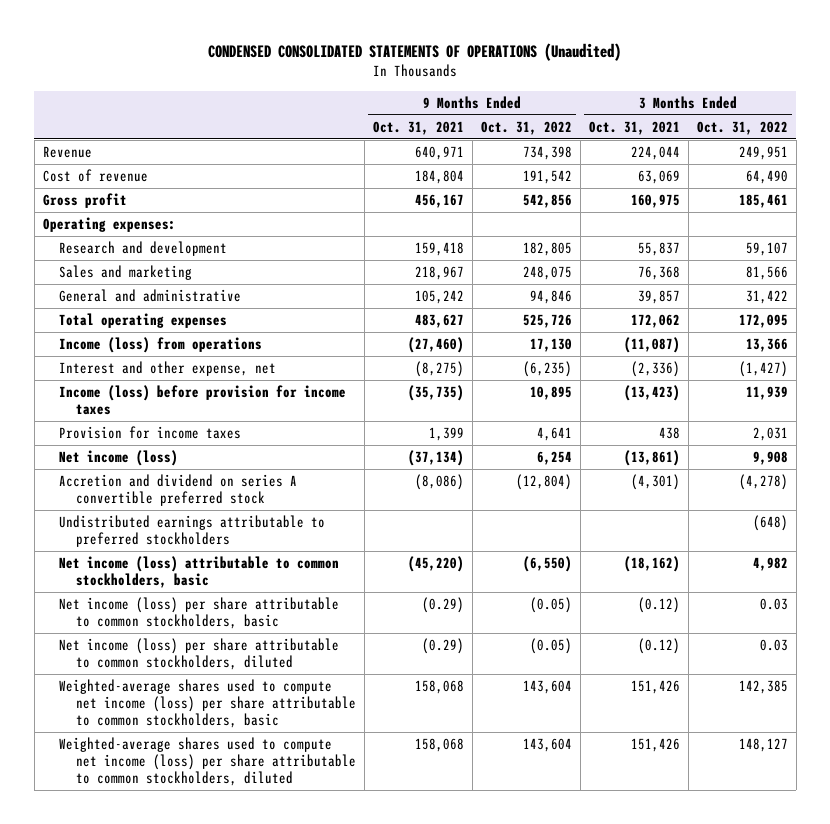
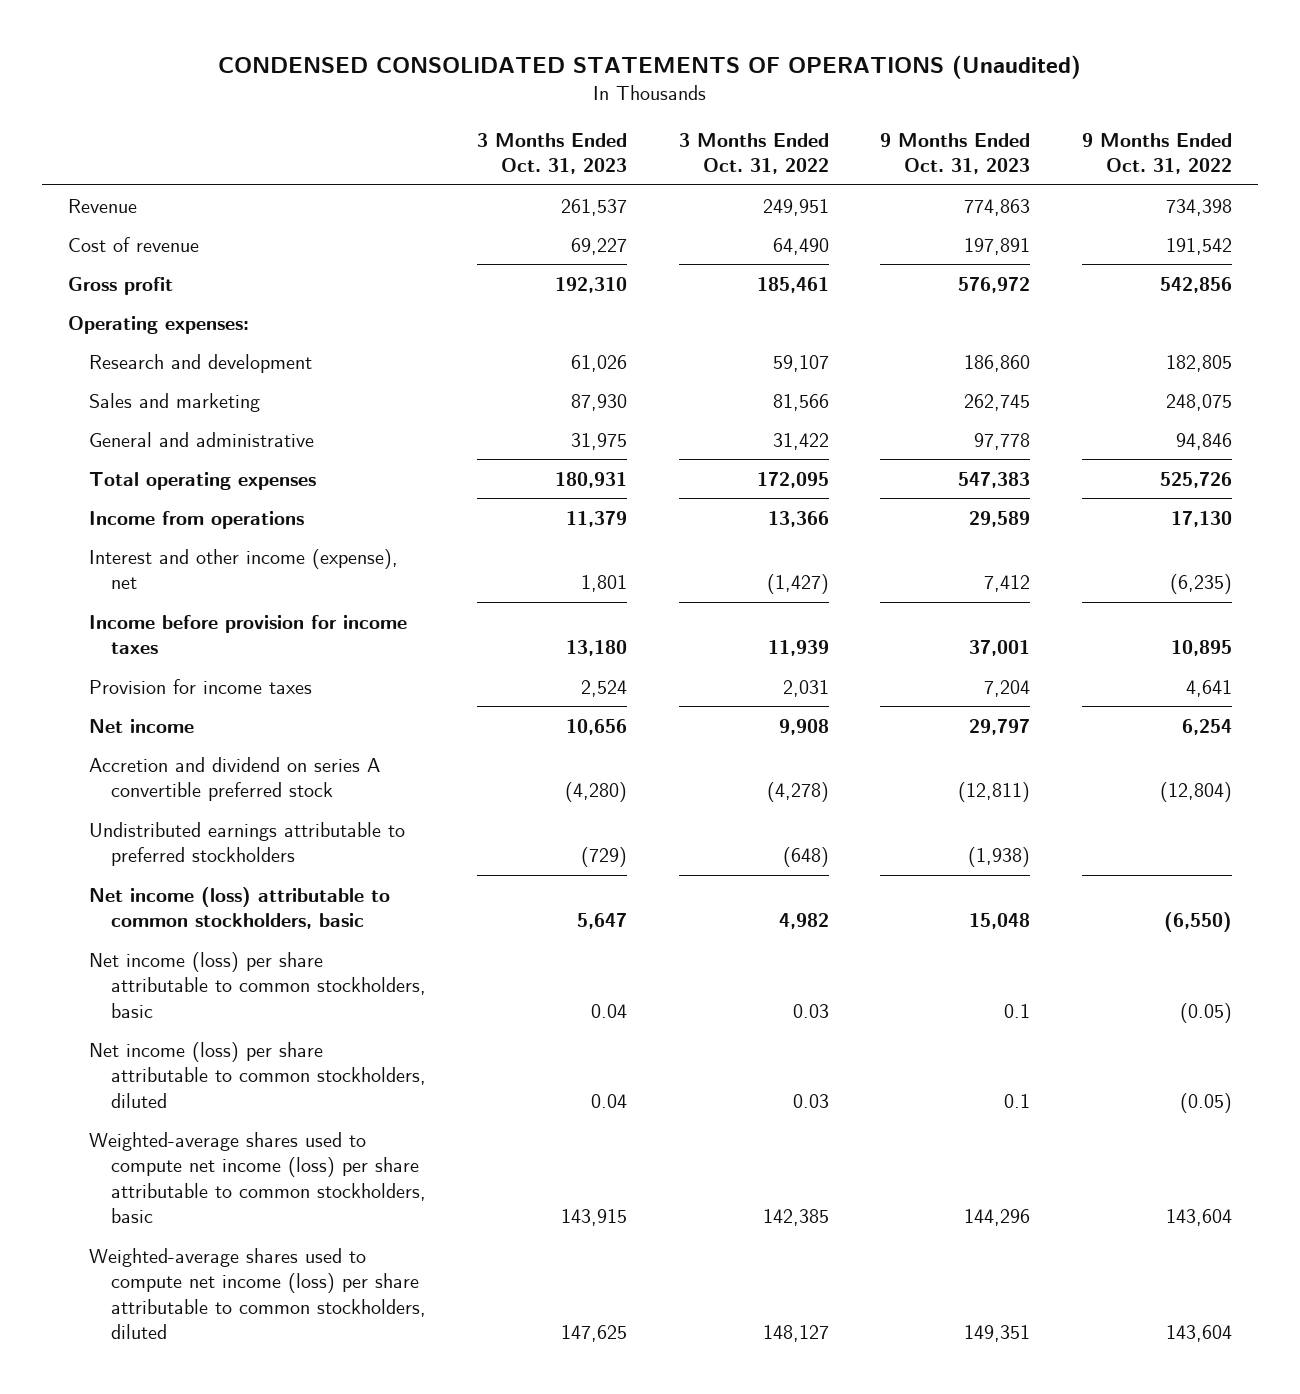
[372,120,464,135] Oct. 31, 2021 -> none
[588,120,680,135] Oct. 31, 2021 -> none
none -> [477,132,628,175] 3 Months Ended Oct. 31, 2023
none -> [880,132,1031,175] 9 Months Ended Oct. 31, 2023
[59,337,263,354] Income (loss) from operations -> [89,510,305,529] Income from operations
[59,361,277,377] Interest and other expense, net -> [89,548,399,590] Interest and other income (expense), net
[59,385,347,416] Income (loss) before provision for income taxes -> [89,614,408,655] Income before provision for income taxes
[59,450,179,467] Net income (loss) -> [89,718,195,733] Net income

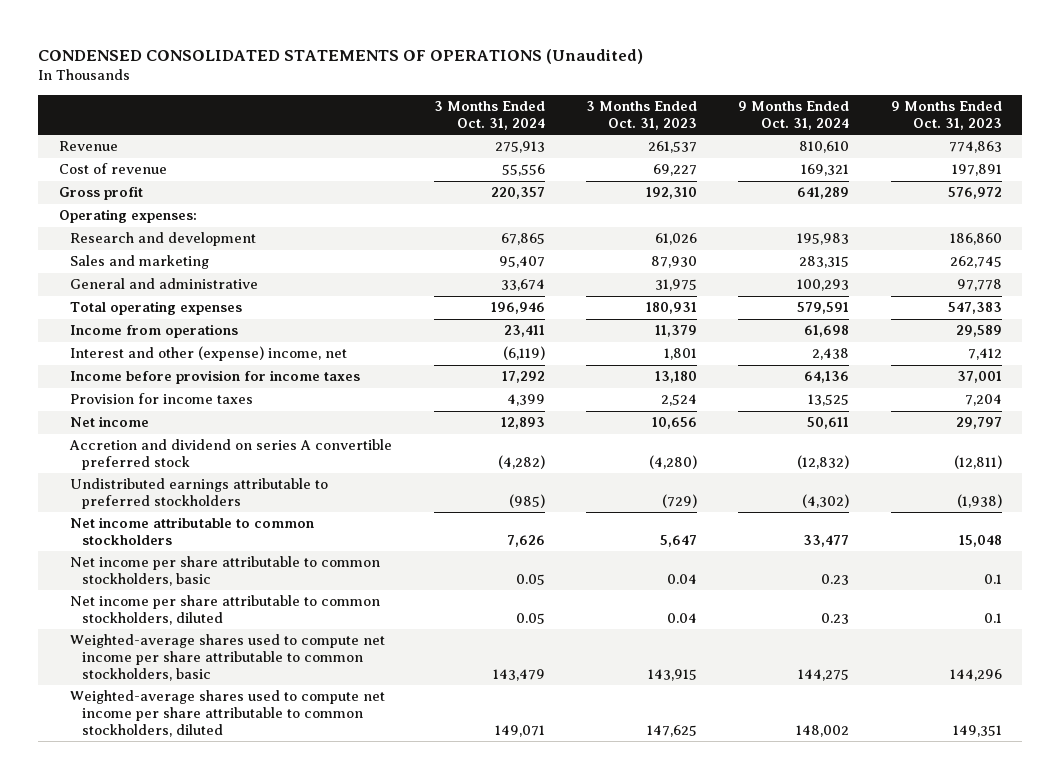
[678,132,829,175] 3 Months Ended Oct. 31, 2022 -> none
[1081,132,1232,175] 9 Months Ended Oct. 31, 2022 -> none
none -> [433,101,545,131] 3 Months Ended Oct. 31, 2024
none -> [738,101,850,131] 9 Months Ended Oct. 31, 2024
[89,548,399,590] Interest and other income (expense), net -> [70,346,348,362] Interest and other (expense) income, net
[89,886,391,930] Net income (loss) attributable to common stockholders, basic -> [70,517,315,546] Net income attributable to common stockholders
[89,951,427,1018] Net income (loss) per share attributable to common stockholders, basic -> [70,556,381,587] Net income per share attributable to common stockholders, basic
[89,1041,427,1108] Net income (loss) per share attributable to common stockholders, diluted -> [70,595,381,626] Net income per share attributable to common stockholders, diluted
[89,1131,427,1224] Weighted-average shares used to compute net income (loss) per share attributable to common stockholders, basic -> [70,634,386,682] Weighted-average shares used to compute net income per share attributable to common stockholders, basic
[89,1247,427,1340] Weighted-average shares used to compute net income (loss) per share attributable to common stockholders, diluted -> [70,690,386,738] Weighted-average shares used to compute net income per share attributable to common stockholders, diluted

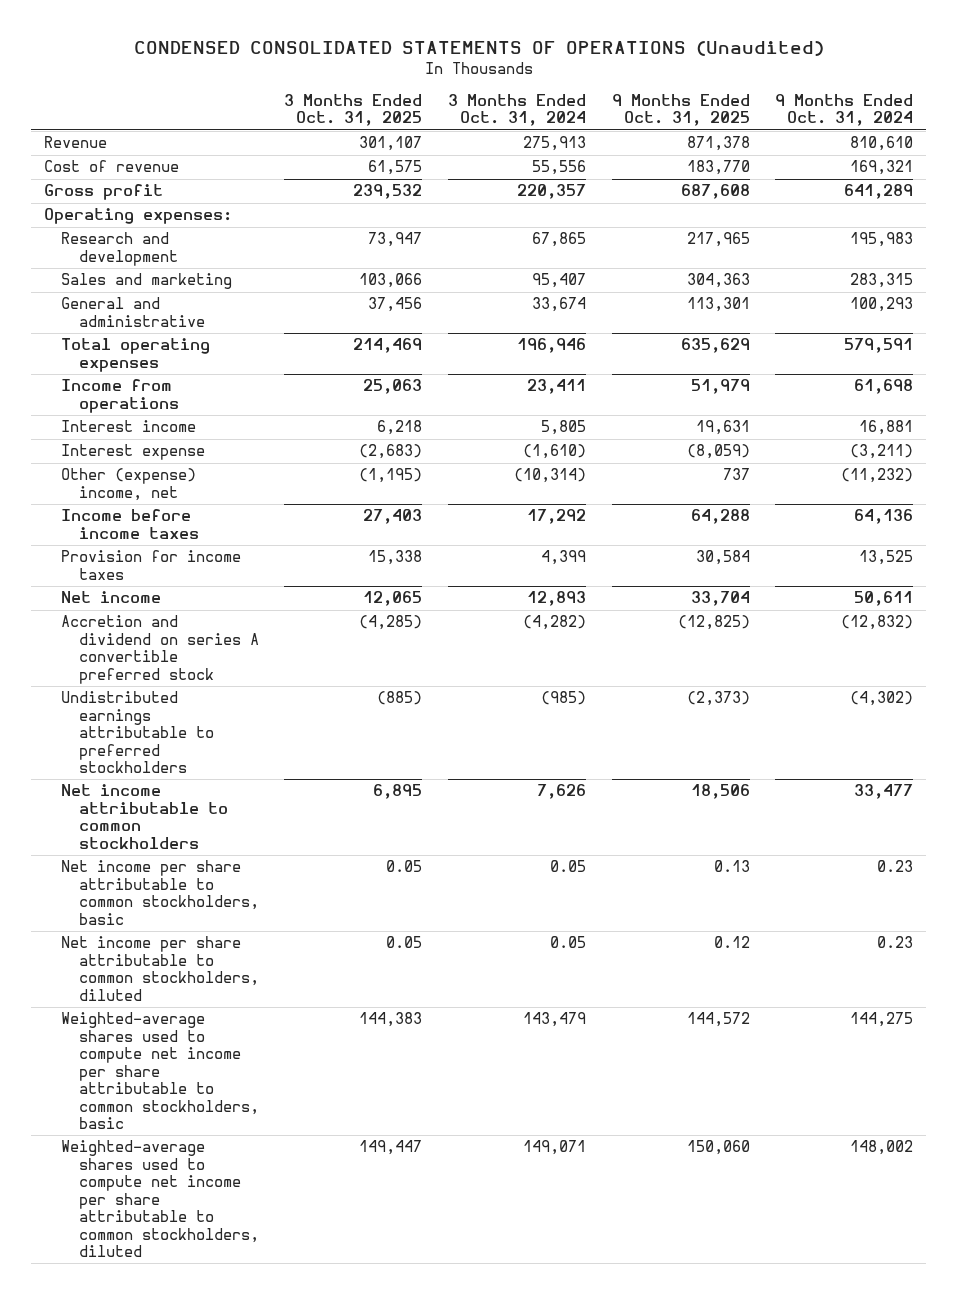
[586,101,698,131] 3 Months Ended Oct. 31, 2023 -> none
[890,101,1002,131] 9 Months Ended Oct. 31, 2023 -> none
none -> [284,93,423,127] 3 Months Ended Oct. 31, 2025
none -> [611,93,750,127] 9 Months Ended Oct. 31, 2025
none -> [61,420,197,433] Interest income
none -> [61,444,206,461] Interest expense
[70,346,348,362] Interest and other (expense) income, net -> [61,468,197,501] Other (expense) income, net
[502,346,545,361] (6,119) -> [514,468,587,484] (10,314)
[812,348,850,361] 2,438 -> [841,468,914,484] (11,232)
[70,370,361,385] Income before provision for income taxes -> [61,509,199,539] Income before income taxes

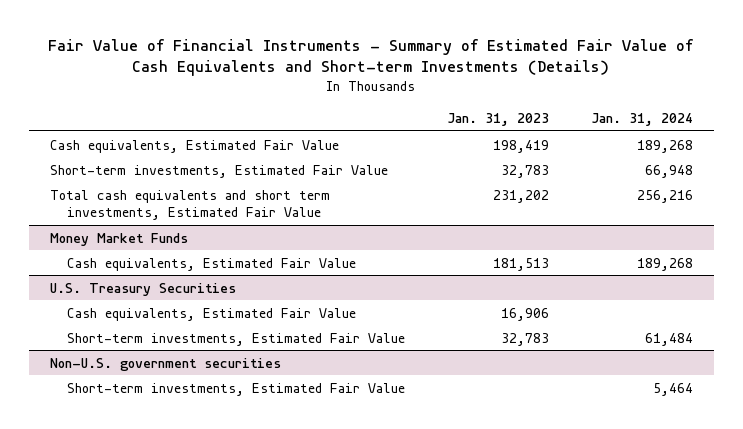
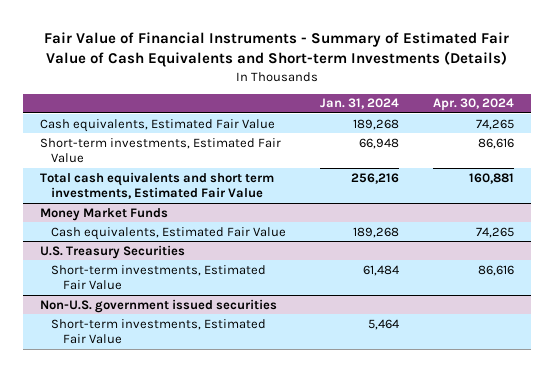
[447,112,550,126] Jan. 31, 2023 -> none
none -> [433,98,515,112] Apr. 30, 2024
[67,307,357,321] Cash equivalents, Estimated Fair Value -> none
[49,357,281,371] Non-U.S. government securities -> [39,298,277,313] Non-U.S. government issued securities

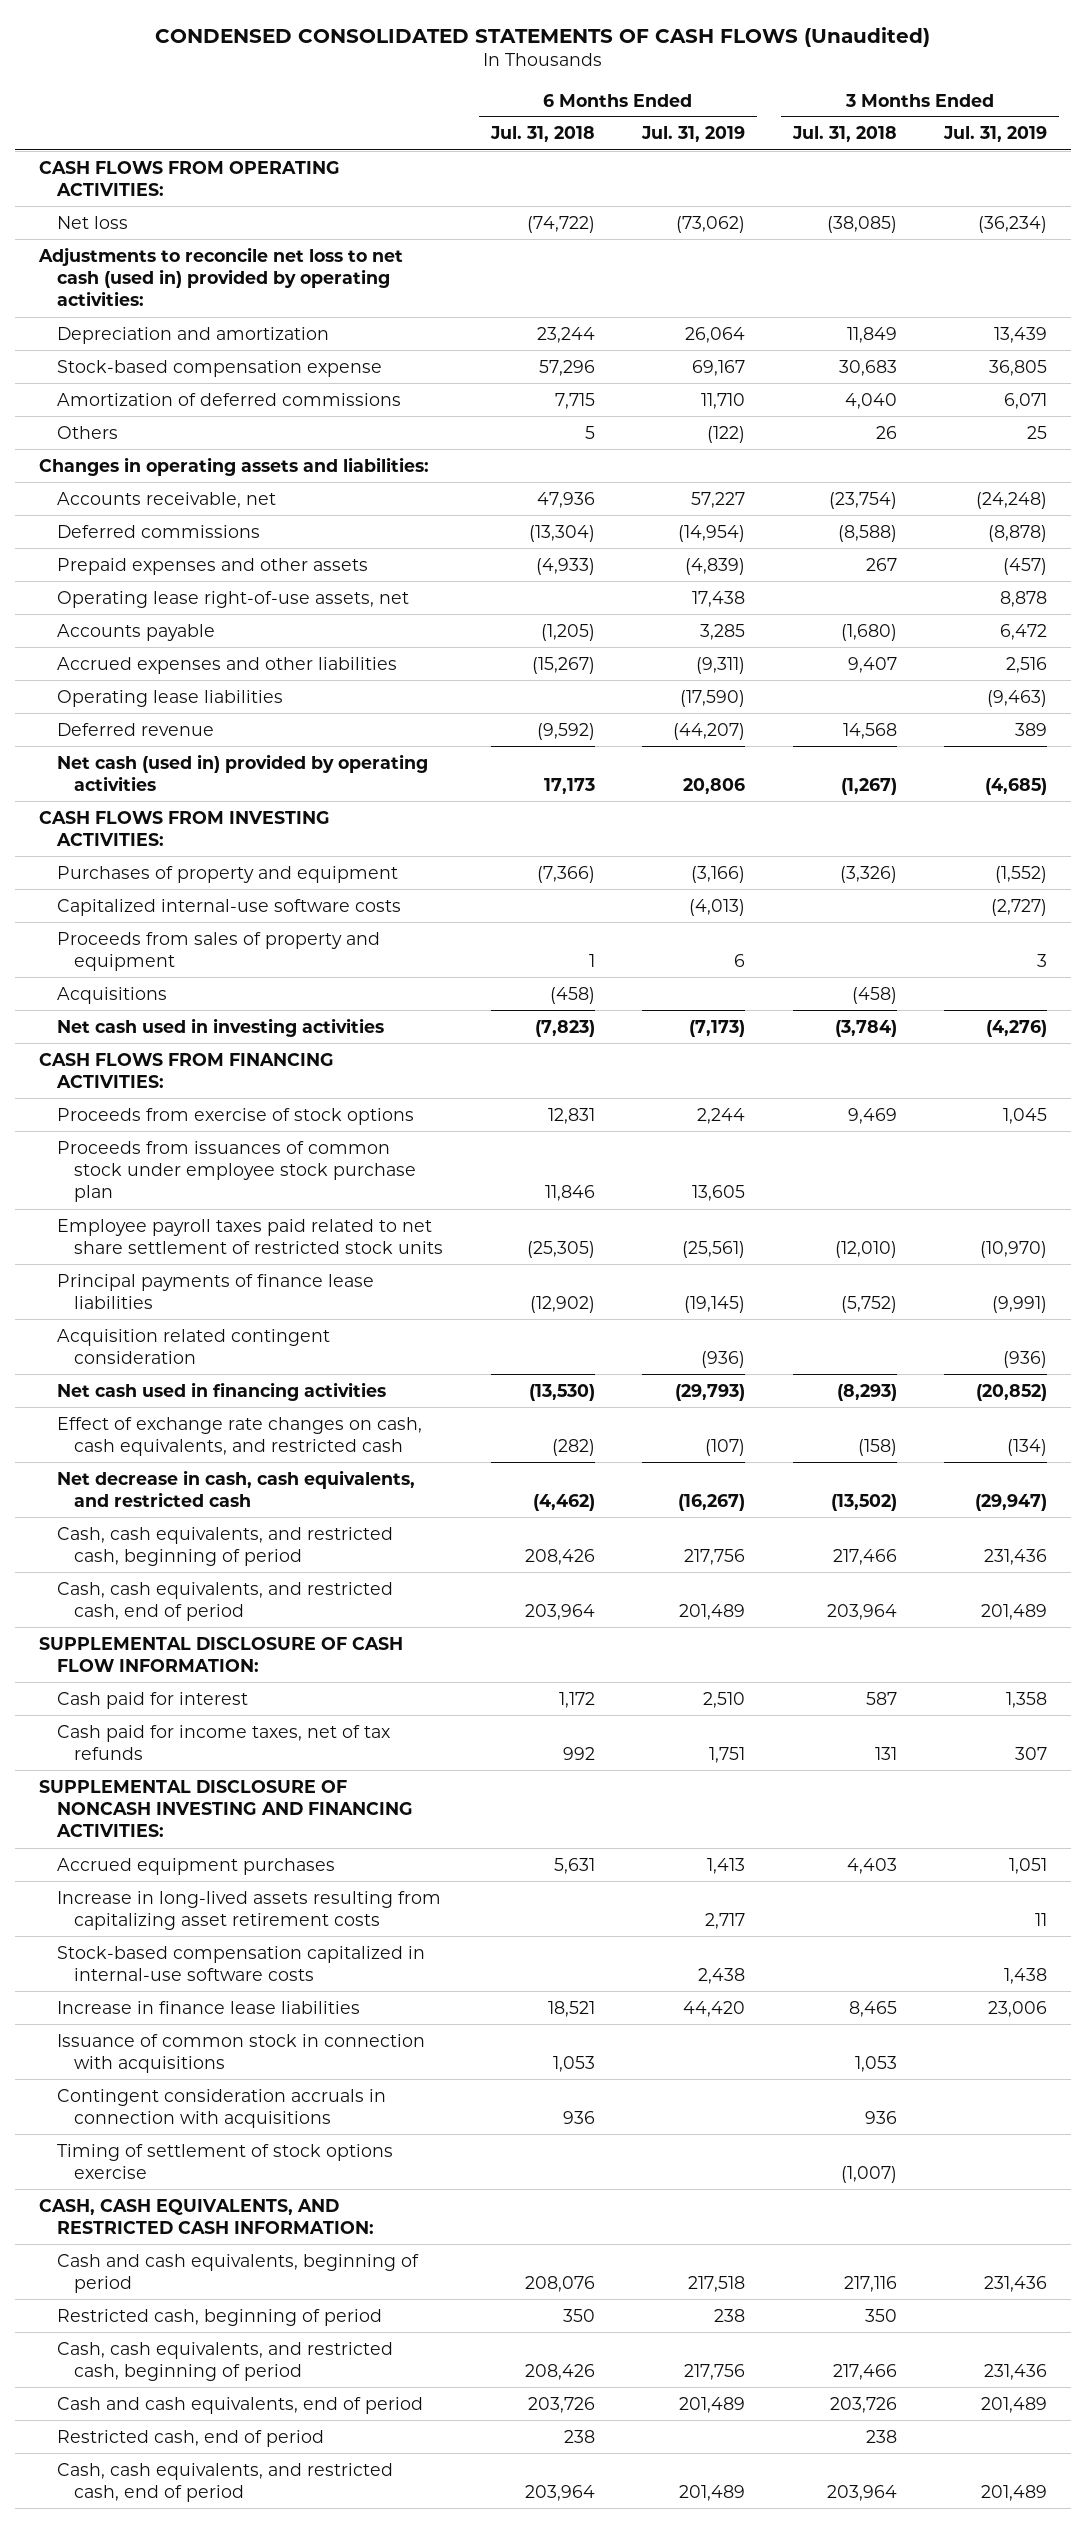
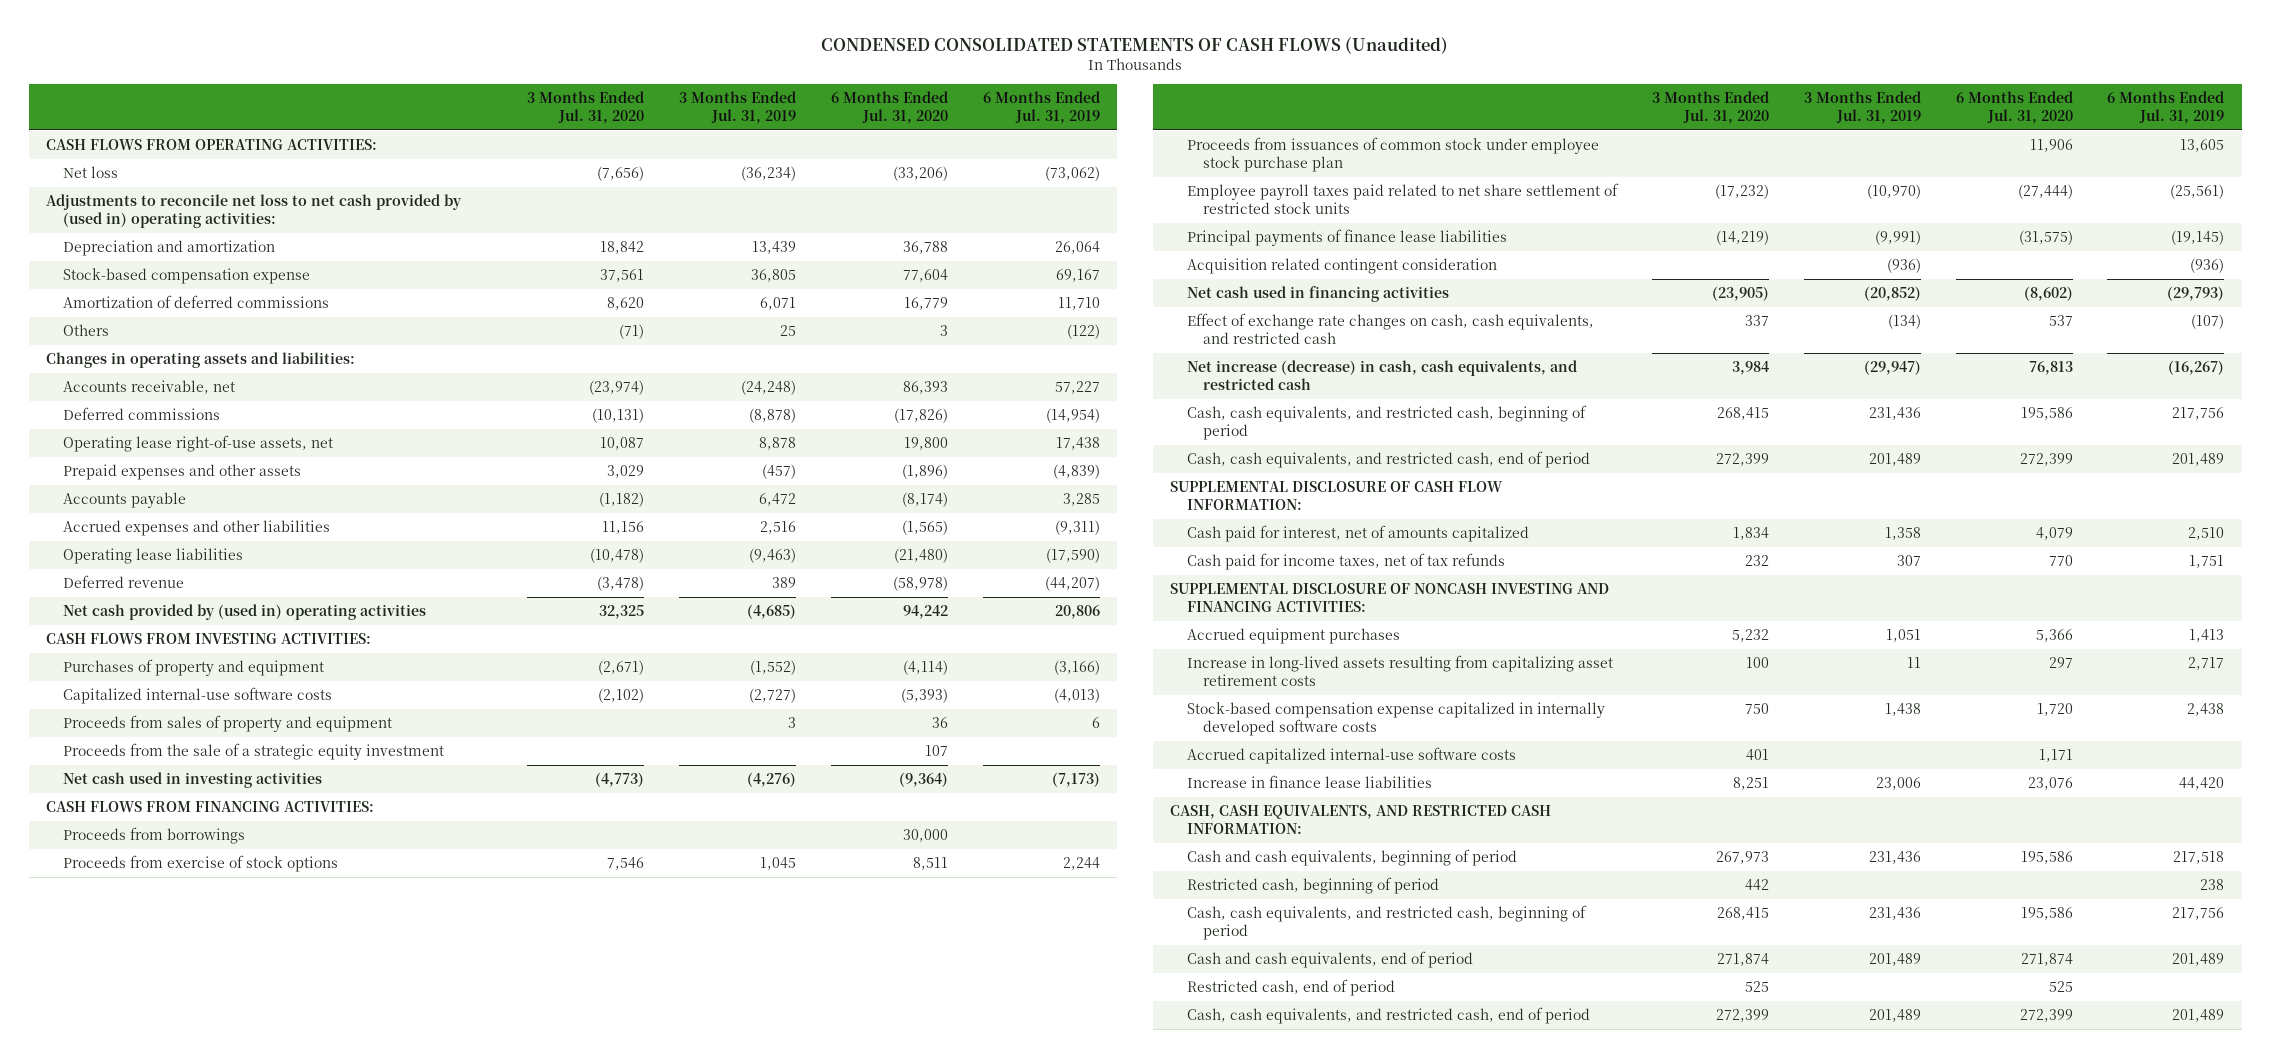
[489,126,595,143] Jul. 31, 2018 -> none
[791,126,897,143] Jul. 31, 2018 -> none
none -> [527,91,645,125] 3 Months Ended Jul. 31, 2020
none -> [831,91,949,125] 6 Months Ended Jul. 31, 2020
[38,246,404,307] Adjustments to reconcile net loss to net cash (used in) provided by operating activities: -> [46,194,463,229] Adjustments to reconcile net loss to net cash provided by (used in) operating activities:
[56,557,368,575] Prepaid expenses and other assets -> [62,464,301,481] Prepaid expenses and other assets
[56,753,428,791] Net cash (used in) provided by operating activities -> [62,604,426,621] Net cash provided by (used in) operating activities
[56,986,167,1004] Acquisitions -> none
none -> [62,743,444,761] Proceeds from the sale of a strategic equity investment
none -> [62,827,245,845] Proceeds from borrowings
[56,1469,415,1507] Net decrease in cash, cash equivalents, and restricted cash -> [1186,360,1577,391] Net increase (decrease) in cash, cash equivalents, and restricted cash
[56,1691,248,1709] Cash paid for interest -> [1186,525,1529,543] Cash paid for interest, net of amounts capitalized
[56,1945,425,1981] Stock-based compensation capitalized in internal-use software costs -> [1186,702,1605,737] Stock-based compensation expense capitalized in internally developed software costs
none -> [1186,747,1516,765] Accrued capitalized internal-use software costs
[56,2033,425,2073] Issuance of common stock in connection with acquisitions -> none
[56,2088,386,2128] Contingent consideration accruals in connection with acquisitions -> none
[56,2143,393,2179] Timing of settlement of stock options exercise -> none

